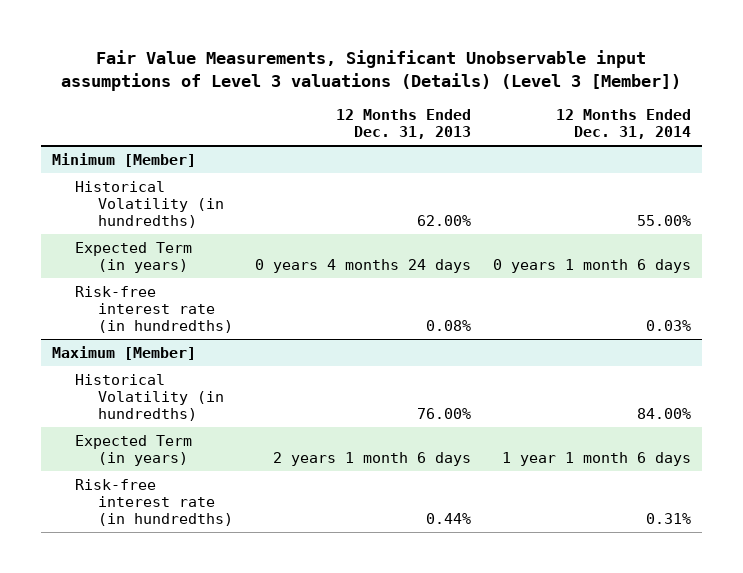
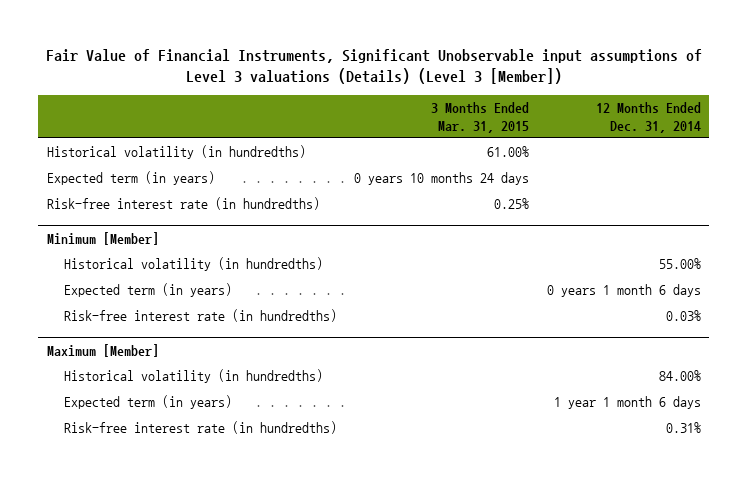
[61,49,682,91] Fair Value Measurements, Significant Unobservable input assumptions of Level 3 valuations (Details) (Level 3 [Member]) -> [45,48,702,85] Fair Value of Financial Instruments, Significant Unobservable input assumptions of Level 3 valuations (Details) (Level 3 [Member])
[335,109,471,140] 12 Months Ended Dec. 31, 2013 -> none
none -> [431,102,530,133] 3 Months Ended Mar. 31, 2015
none -> [46,145,306,160] Historical volatility (in hundredths)
none -> [46,171,215,186] Expected term (in years)
none -> [46,197,320,211] Risk-free interest rate (in hundredths)
[74,180,224,229] Historical Volatility (in hundredths) -> [64,257,324,272] Historical volatility (in hundredths)
[74,241,192,273] Expected Term (in years) -> [64,283,233,298] Expected term (in years)
[74,373,224,422] Historical Volatility (in hundredths) -> [64,369,324,384] Historical volatility (in hundredths)
[74,434,192,466] Expected Term (in years) -> [64,395,233,410] Expected term (in years)

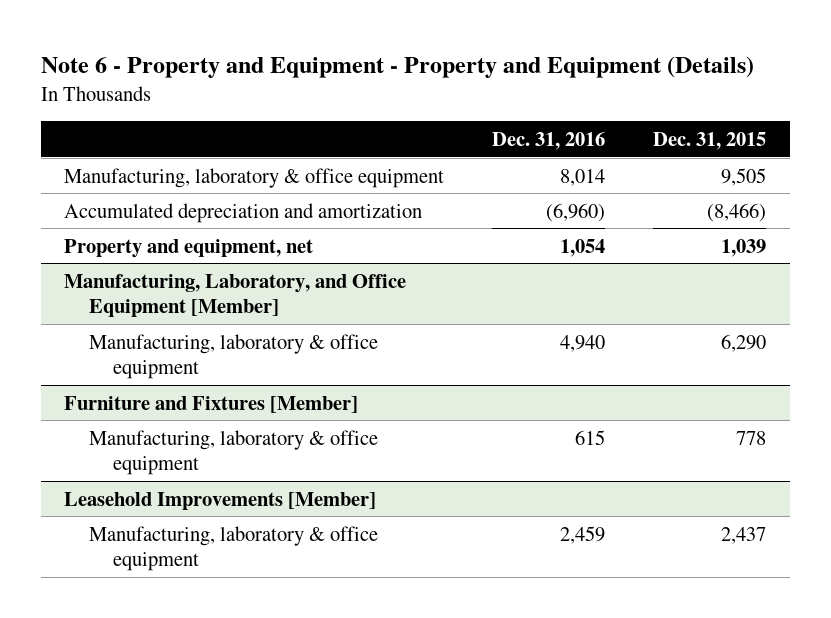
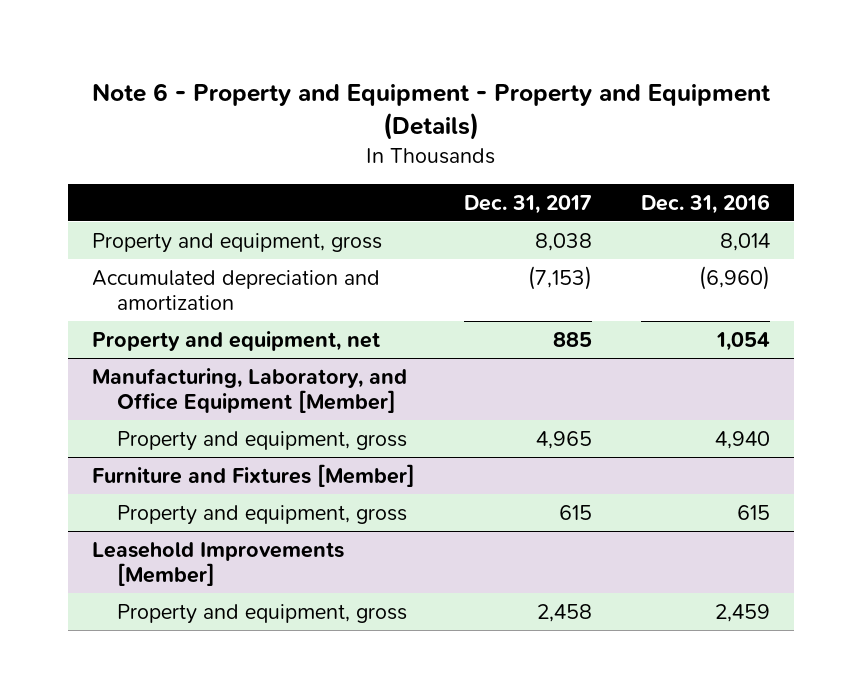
[653,131,767,150] Dec. 31, 2015 -> none
none -> [463,194,592,214] Dec. 31, 2017
[64,167,445,188] Manufacturing, laboratory & office equipment -> [91,232,382,253] Property and equipment, gross
[88,333,378,379] Manufacturing, laboratory & office equipment -> [116,430,407,451] Property and equipment, gross
[88,429,378,475] Manufacturing, laboratory & office equipment -> [116,504,407,525] Property and equipment, gross
[88,525,378,571] Manufacturing, laboratory & office equipment -> [116,603,407,624] Property and equipment, gross

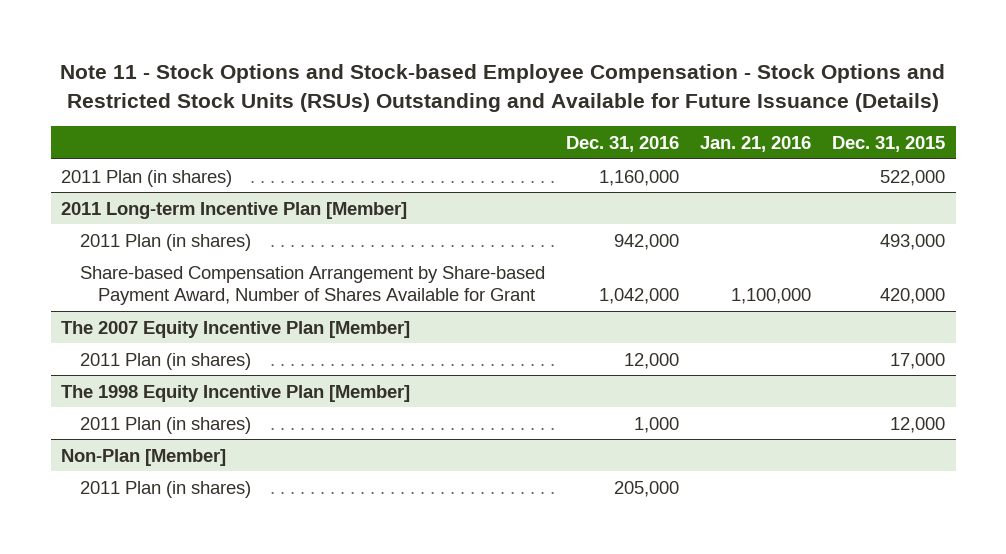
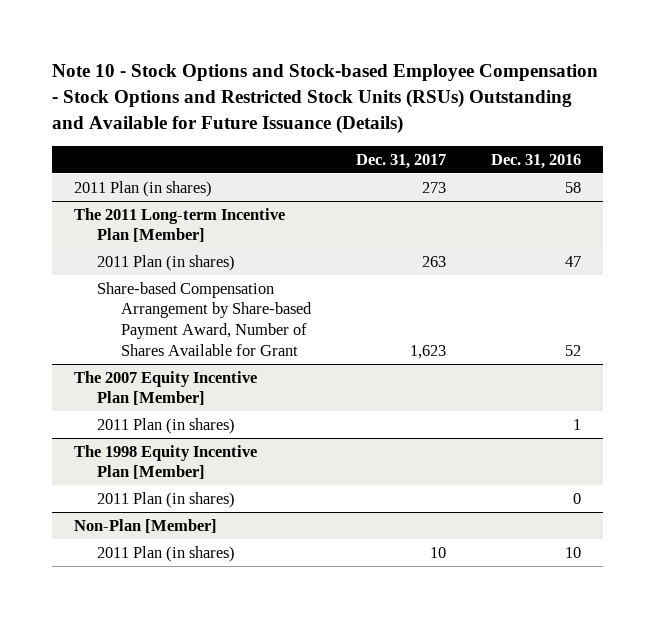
[60,64,946,112] Note 11 - Stock Options and Stock-based Employee Compensation - Stock Options and Restricted Stock Units (RSUs) Outstanding and Available for Future Issuance (Details) -> [51,64,598,135] Note 10 - Stock Options and Stock-based Employee Compensation - Stock Options and Restricted Stock Units (RSUs) Outstanding and Available for Future Issuance (Details)
[700,135,812,152] Jan. 21, 2016 -> none
[832,135,946,152] Dec. 31, 2015 -> none
none -> [355,153,446,169] Dec. 31, 2017
[598,169,679,186] 1,160,000 -> [564,181,581,193] 58
[61,201,408,219] 2011 Long-term Incentive Plan [Member] -> [74,207,286,243] The 2011 Long-term Incentive Plan [Member]
[613,233,679,250] 942,000 -> [564,255,581,267] 47
[598,288,679,305] 1,042,000 -> [564,344,581,356] 52
[623,352,679,369] 12,000 -> [572,418,581,430] 1
[633,416,679,433] 1,000 -> [572,492,581,504] 0
[613,480,679,497] 205,000 -> [564,546,581,558] 10

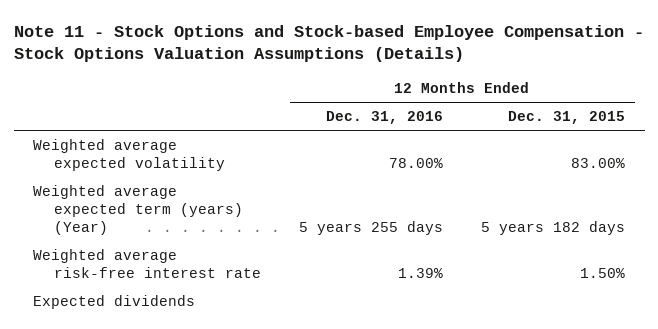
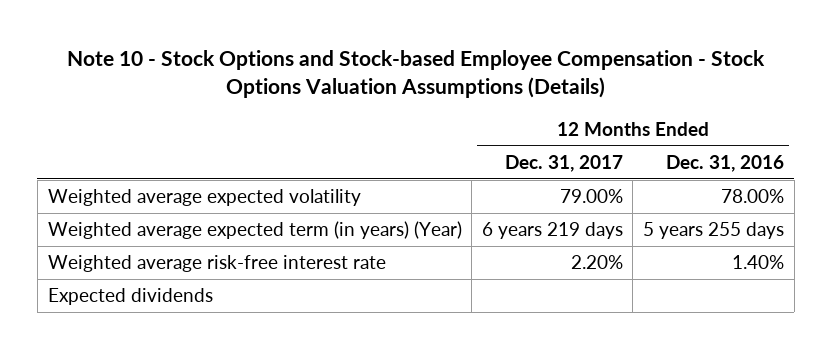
[13,24,644,63] Note 11 - Stock Options and Stock-based Employee Compensation - Stock Options Valuation Assumptions (Details) -> [66,49,765,99] Note 10 - Stock Options and Stock-based Employee Compensation - Stock Options Valuation Assumptions (Details)
[508,110,626,124] Dec. 31, 2015 -> none
none -> [504,154,623,172] Dec. 31, 2017
[32,184,243,235] Weighted average expected term (years) (Year) -> [47,221,462,240] Weighted average expected term (in years) (Year)
[398,267,444,278] 1.39% -> [732,255,785,270] 1.40%

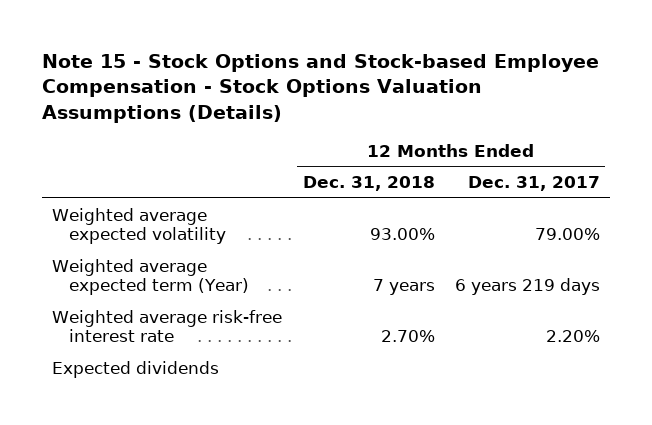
[66,49,765,99] Note 10 - Stock Options and Stock-based Employee Compensation - Stock Options Valuation Assumptions (Details) -> [41,53,599,123] Note 15 - Stock Options and Stock-based Employee Compensation - Stock Options Valuation Assumptions (Details)
[666,154,785,172] Dec. 31, 2016 -> none
none -> [302,176,435,192] Dec. 31, 2018
[47,221,462,240] Weighted average expected term (in years) (Year) -> [52,258,250,296] Weighted average expected term (Year)

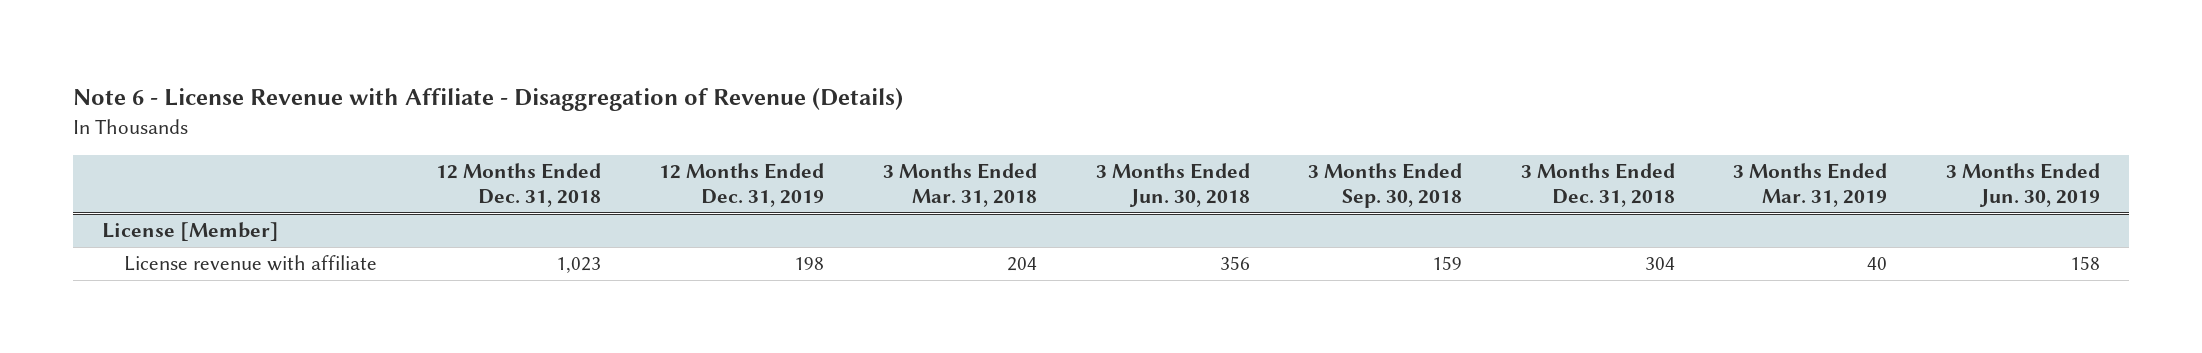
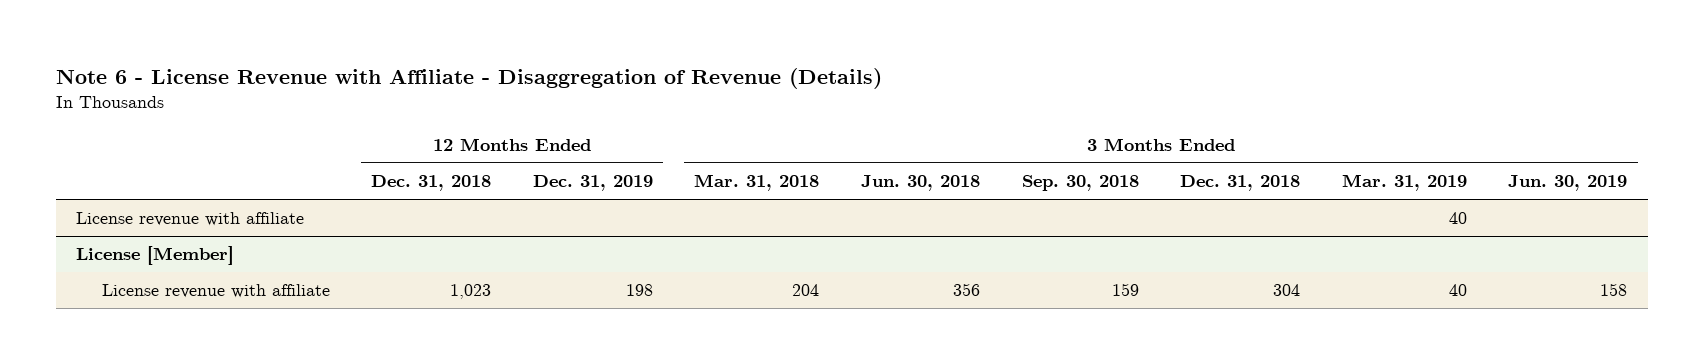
none -> [76,212,305,227] License revenue with affiliate

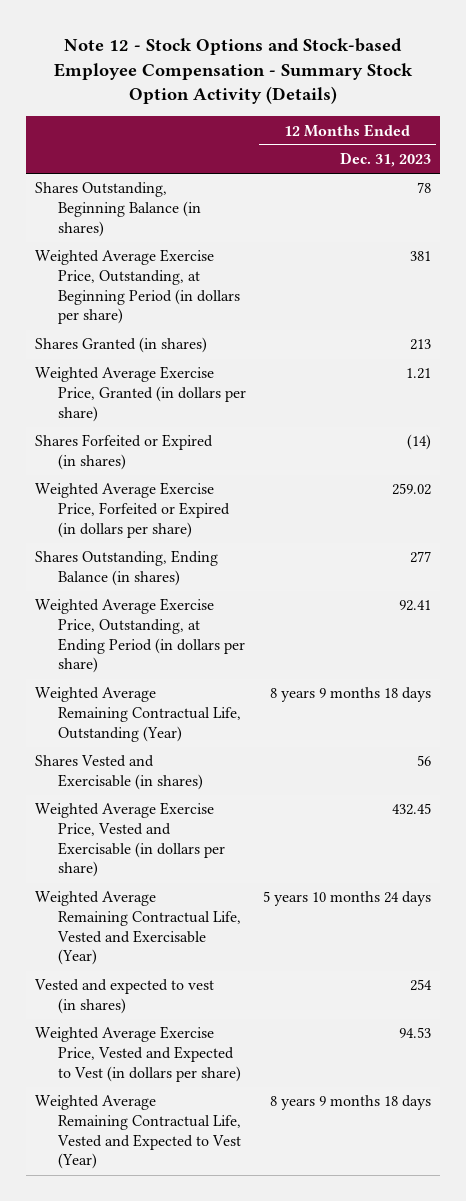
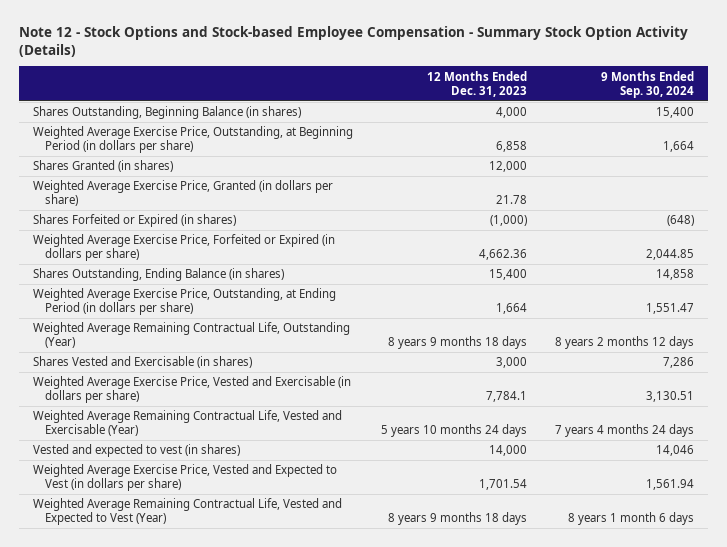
none -> [601,70,695,98] 9 Months Ended Sep. 30, 2024
[417,182,432,194] 78 -> [496,107,528,119] 4,000
[410,251,432,262] 381 -> [496,141,528,153] 6,858
[410,339,432,351] 213 -> [489,161,528,173] 12,000
[406,368,432,380] 1.21 -> [496,195,528,205] 21.78
[407,434,432,451] (14) -> [490,215,528,227] (1,000)
[392,483,432,496] 259.02 -> [479,249,528,261] 4,662.36
[410,551,432,564] 277 -> [489,269,528,281] 15,400
[399,600,432,612] 92.41 -> [496,303,528,315] 1,664
[417,755,432,767] 56 -> [496,357,528,369] 3,000
[392,803,432,816] 432.45 -> [486,391,528,403] 7,784.1
[410,979,433,992] 254 -> [489,445,528,457] 14,000
[399,1027,432,1039] 94.53 -> [479,479,528,491] 1,701.54

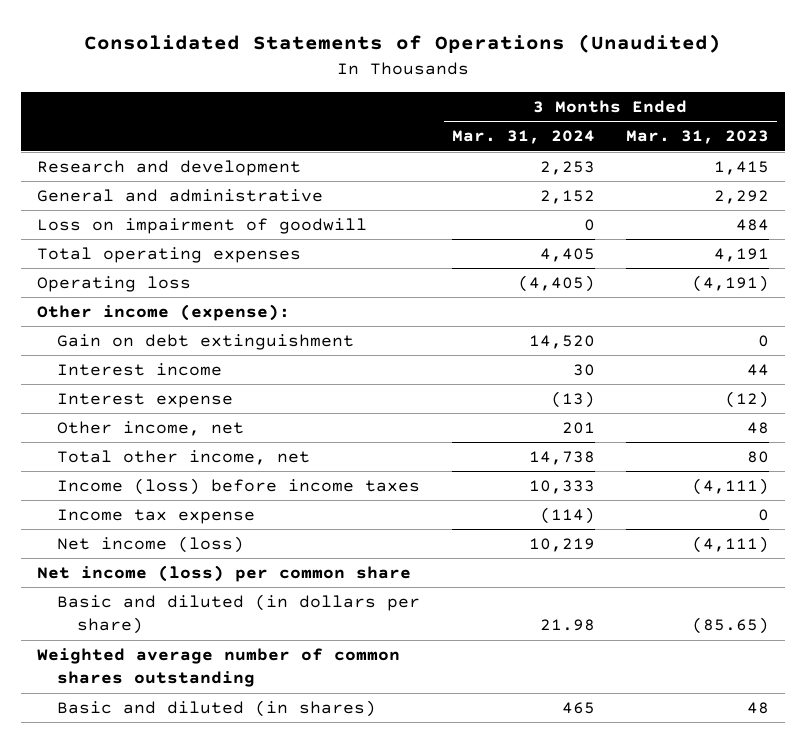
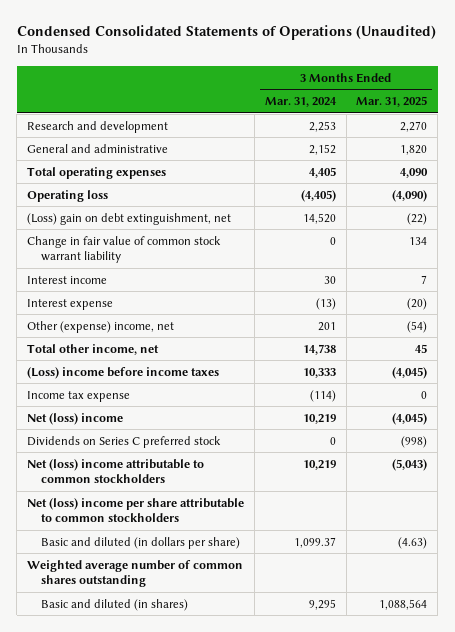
[83,34,721,54] Consolidated Statements of Operations (Unaudited) -> [16,25,436,41] Condensed Consolidated Statements of Operations (Unaudited)
[625,130,769,145] Mar. 31, 2023 -> none
none -> [356,96,428,108] Mar. 31, 2025
[36,217,367,234] Loss on impairment of goodwill -> none
[36,303,290,321] Other income (expense): -> none
[57,333,355,350] Gain on debt extinguishment -> [27,212,232,225] (Loss) gain on debt extinguishment, net
none -> [27,235,222,264] Change in fair value of common stock warrant liability
[57,420,245,436] Other income, net -> [27,320,175,333] Other (expense) income, net
[57,477,421,495] Income (loss) before income taxes -> [27,366,220,379] (Loss) income before income taxes
[57,535,245,553] Net income (loss) -> [27,412,124,425] Net (loss) income
none -> [27,435,222,448] Dividends on Series C preferred stock
none -> [27,458,205,484] Net (loss) income attributable to common stockholders
[36,564,411,582] Net income (loss) per common share -> [27,497,245,523] Net (loss) income per share attributable to common stockholders
[539,619,595,632] 21.98 -> [293,536,336,548] 1,099.37
[561,701,595,714] 465 -> [308,598,336,610] 9,295

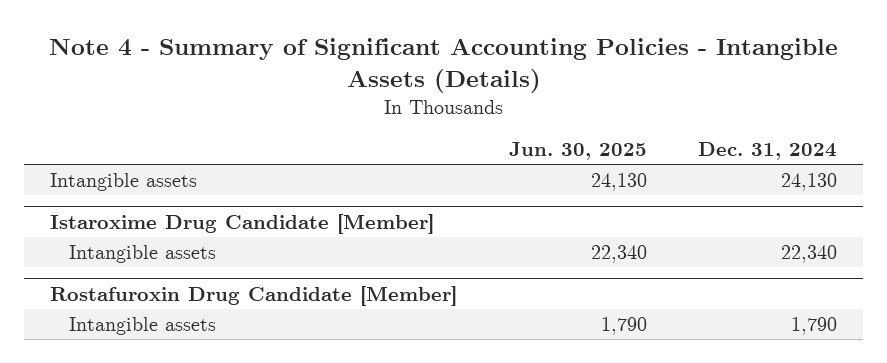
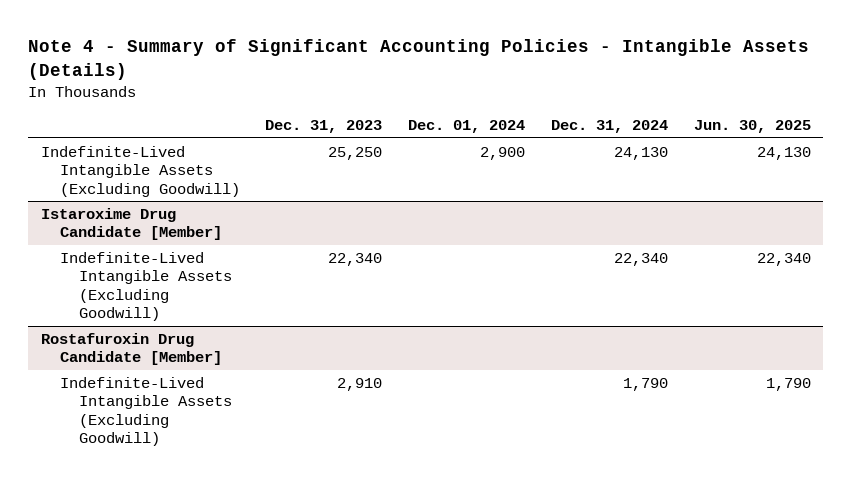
none -> [265,119,383,133] Dec. 31, 2023
none -> [408,119,526,133] Dec. 01, 2024
[49,172,197,191] Intangible assets -> [40,145,240,197] Indefinite-Lived Intangible Assets (Excluding Goodwill)
[69,244,217,263] Intangible assets -> [59,251,232,322] Indefinite-Lived Intangible Assets (Excluding Goodwill)
[69,316,217,335] Intangible assets -> [59,376,232,447] Indefinite-Lived Intangible Assets (Excluding Goodwill)

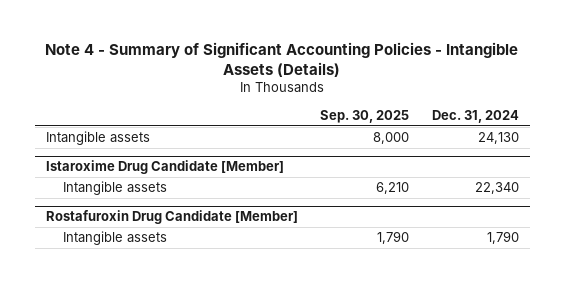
[265,119,383,133] Dec. 31, 2023 -> none
[408,119,526,133] Dec. 01, 2024 -> none
[693,119,811,133] Jun. 30, 2025 -> none
none -> [320,109,410,123] Sep. 30, 2025
[40,145,240,197] Indefinite-Lived Intangible Assets (Excluding Goodwill) -> [45,131,150,146] Intangible assets
[59,251,232,322] Indefinite-Lived Intangible Assets (Excluding Goodwill) -> [63,181,168,196] Intangible assets
[59,376,232,447] Indefinite-Lived Intangible Assets (Excluding Goodwill) -> [63,231,168,246] Intangible assets

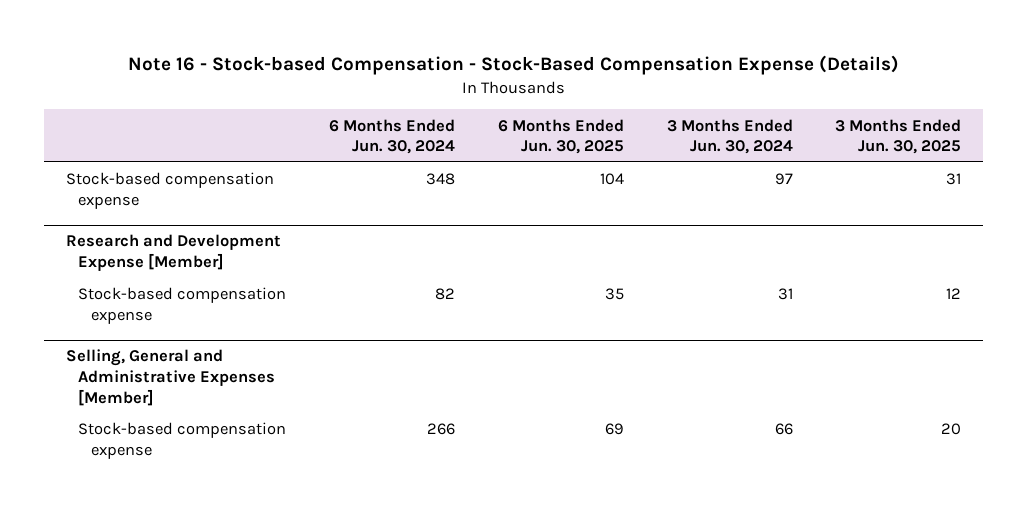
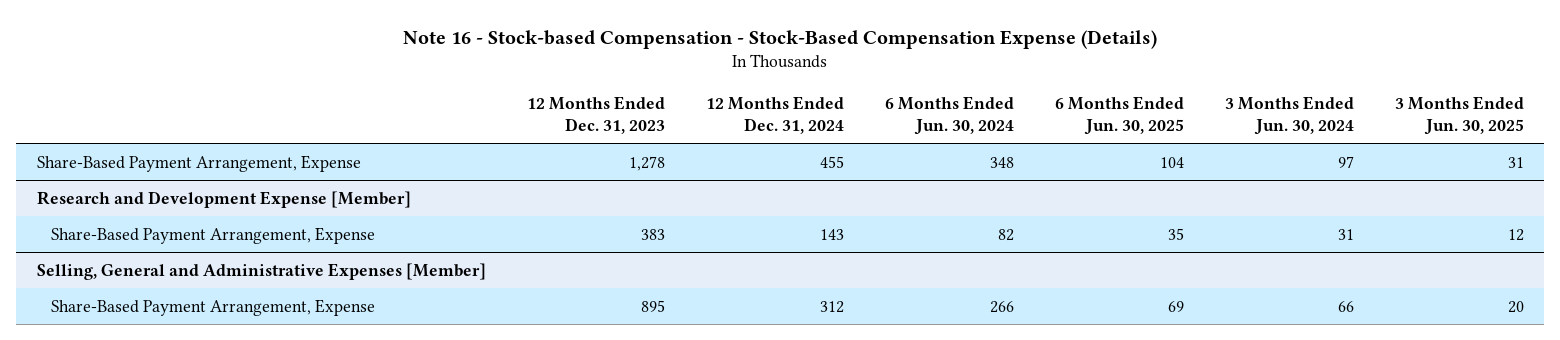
none -> [526,95,665,134] 12 Months Ended Dec. 31, 2023
none -> [705,95,844,134] 12 Months Ended Dec. 31, 2024
[65,172,274,209] Stock-based compensation expense -> [36,154,361,172] Share-Based Payment Arrangement, Expense
[78,287,287,324] Stock-based compensation expense -> [51,226,376,244] Share-Based Payment Arrangement, Expense
[78,422,287,459] Stock-based compensation expense -> [51,298,376,316] Share-Based Payment Arrangement, Expense

